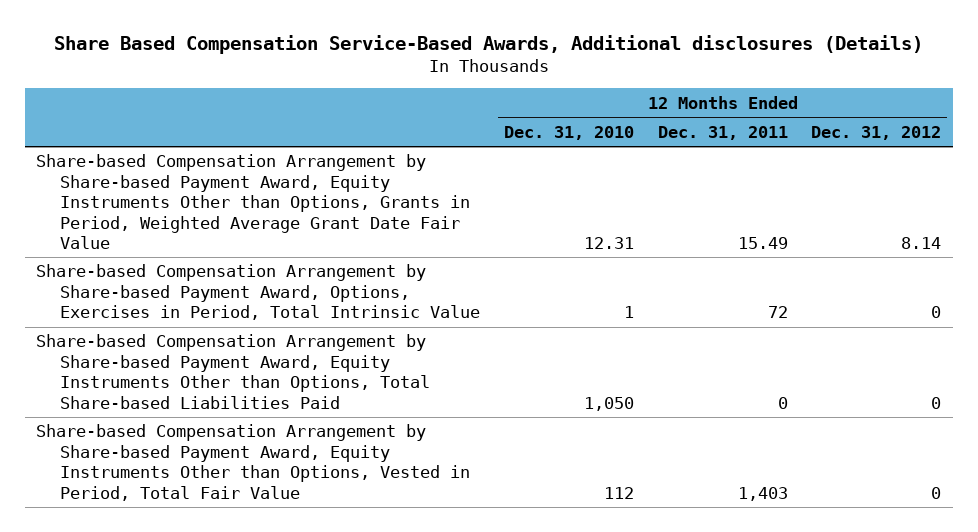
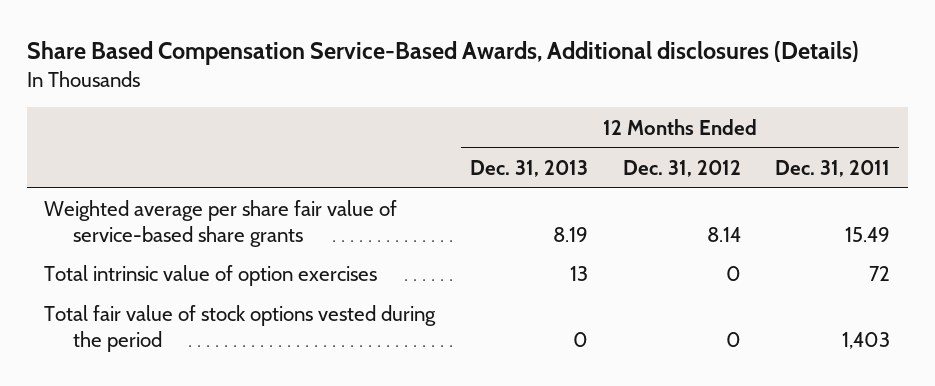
[504,125,635,140] Dec. 31, 2010 -> none
none -> [469,159,588,177] Dec. 31, 2013
[36,334,431,409] Share-based Compensation Arrangement by Share-based Payment Award, Equity Instruments Other than Options, Total Share-based Liabilities Paid -> none
[36,154,471,249] Share-based Compensation Arrangement by Share-based Payment Award, Equity Instruments Other than Options, Grants in Period, Weighted Average Grant Date Fair Value -> [44,200,398,247] Weighted average per share fair value of service-based share grants
[36,264,481,321] Share-based Compensation Arrangement by Share-based Payment Award, Options, Exercises in Period, Total Intrinsic Value -> [44,265,378,287] Total intrinsic value of option exercises
[36,424,471,501] Share-based Compensation Arrangement by Share-based Payment Award, Equity Instruments Other than Options, Vested in Period, Total Fair Value -> [44,305,437,352] Total fair value of stock options vested during the period

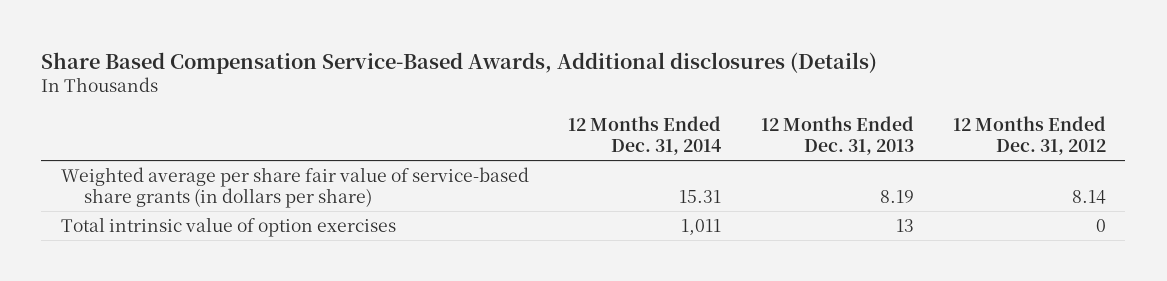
[775,159,891,177] Dec. 31, 2011 -> none
none -> [568,115,722,155] 12 Months Ended Dec. 31, 2014
[44,200,398,247] Weighted average per share fair value of service-based share grants -> [61,167,530,209] Weighted average per share fair value of service-based share grants (in dollars per share)
[44,305,437,352] Total fair value of stock options vested during the period -> none

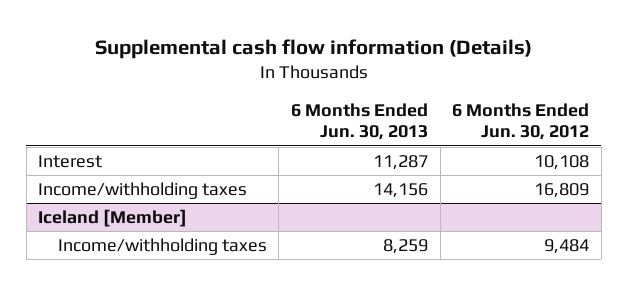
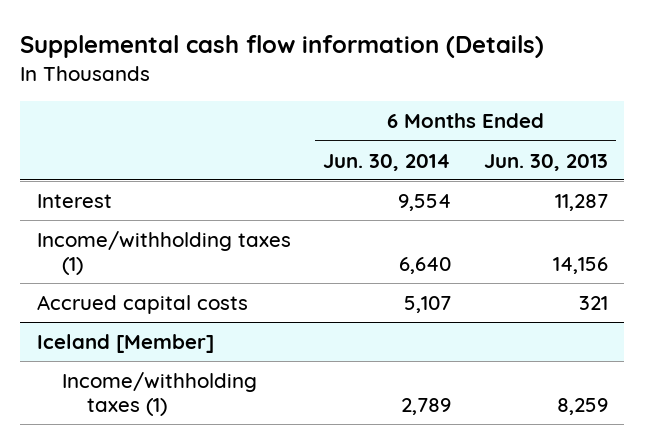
[452,102,590,141] 6 Months Ended Jun. 30, 2012 -> none
none -> [323,153,452,171] Jun. 30, 2014
[38,181,248,199] Income/withholding taxes -> [36,231,291,276] Income/withholding taxes (1)
none -> [36,295,248,315] Accrued capital costs
[57,237,267,255] Income/withholding taxes -> [61,372,257,417] Income/withholding taxes (1)

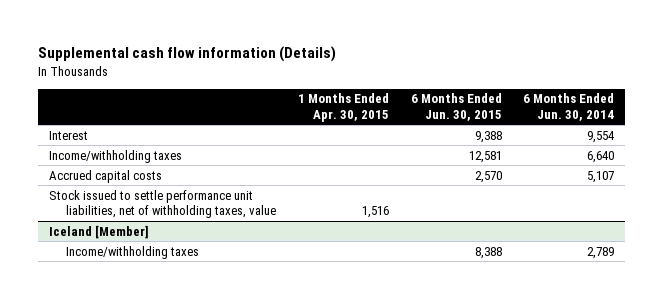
[483,153,608,171] Jun. 30, 2013 -> none
none -> [297,93,389,122] 1 Months Ended Apr. 30, 2015
none -> [410,93,502,121] 6 Months Ended Jun. 30, 2015
[36,231,291,276] Income/withholding taxes (1) -> [49,149,183,163] Income/withholding taxes
none -> [49,189,277,219] Stock issued to settle performance unit liabilities, net of withholding taxes, value
[61,372,257,417] Income/withholding taxes (1) -> [66,245,200,259] Income/withholding taxes

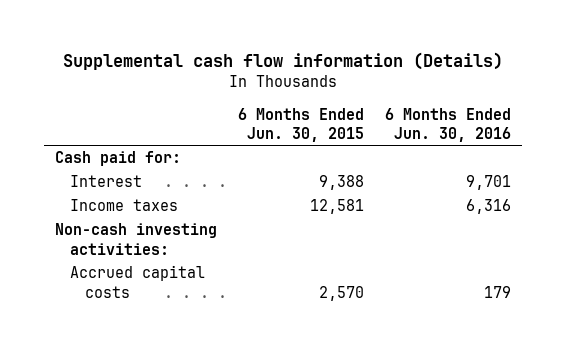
[297,93,389,122] 1 Months Ended Apr. 30, 2015 -> none
[523,93,615,121] 6 Months Ended Jun. 30, 2014 -> none
none -> [385,107,512,142] 6 Months Ended Jun. 30, 2016
none -> [54,151,181,167] Cash paid for:
[49,149,183,163] Income/withholding taxes -> [69,199,178,212] Income taxes
none -> [54,223,217,255] Non-cash investing activities:
[49,189,277,219] Stock issued to settle performance unit liabilities, net of withholding taxes, value -> none
[49,224,150,239] Iceland [Member] -> none
[66,245,200,259] Income/withholding taxes -> none

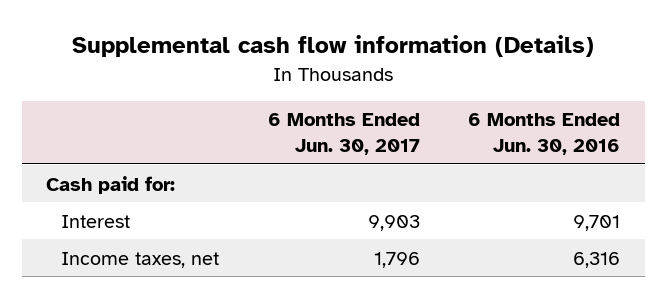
[238,107,365,142] 6 Months Ended Jun. 30, 2015 -> none
none -> [267,113,420,155] 6 Months Ended Jun. 30, 2017
[54,223,217,255] Non-cash investing activities: -> none
[69,265,205,298] Accrued capital costs -> none
[69,199,178,212] Income taxes -> [61,251,220,268] Income taxes, net

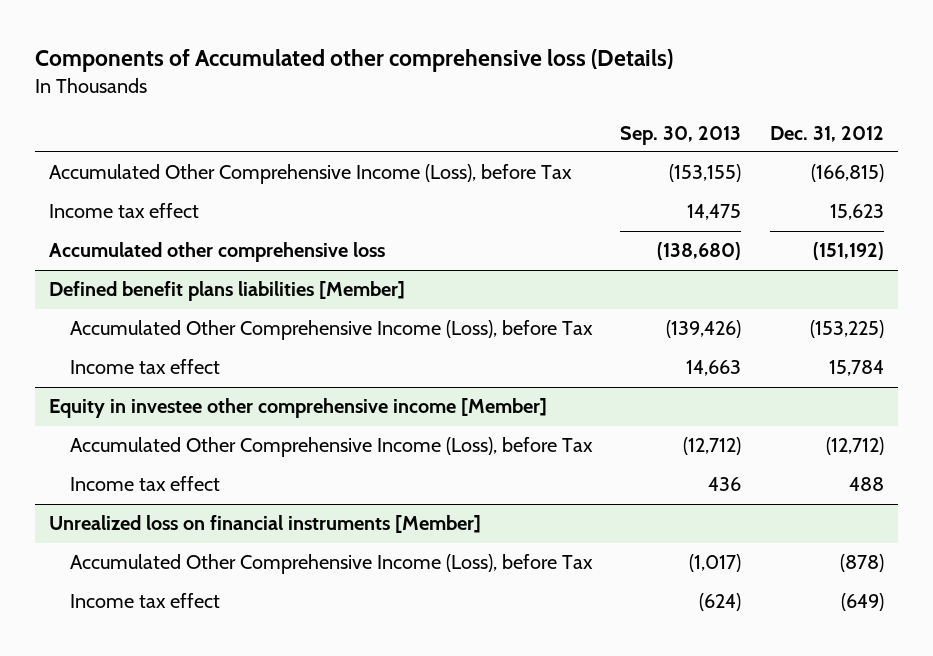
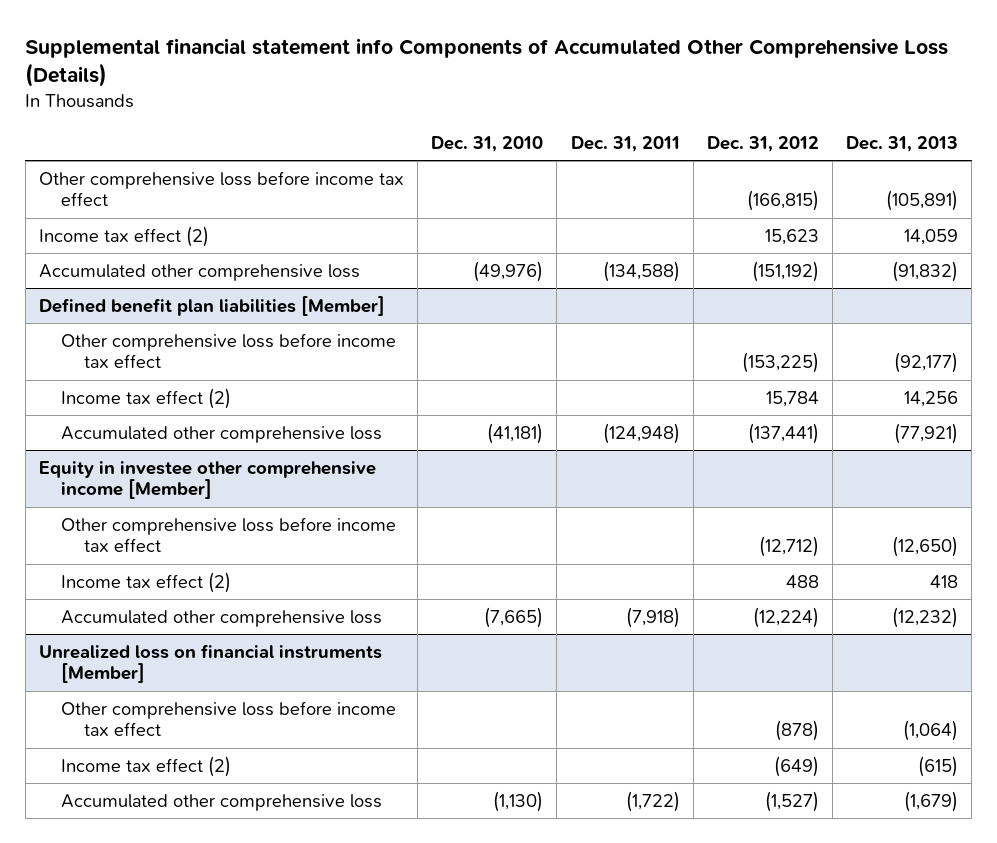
[35,49,674,73] Components of Accumulated other comprehensive loss (Details) -> [25,37,949,88] Supplemental financial statement info Components of Accumulated Other Comprehensive Loss (Details)
[620,125,742,145] Sep. 30, 2013 -> none
none -> [431,136,544,153] Dec. 31, 2010
none -> [570,136,680,153] Dec. 31, 2011
none -> [846,136,959,153] Dec. 31, 2013
[49,164,573,185] Accumulated Other Comprehensive Income (Loss), before Tax -> [38,170,404,207] Other comprehensive loss before income tax effect
[49,203,200,219] Income tax effect -> [38,225,209,247] Income tax effect (2)
[49,281,406,302] Defined benefit plans liabilities [Member] -> [38,295,385,316] Defined benefit plan liabilities [Member]
[69,320,593,341] Accumulated Other Comprehensive Income (Loss), before Tax -> [61,332,397,369] Other comprehensive loss before income tax effect
[69,359,220,375] Income tax effect -> [61,387,232,409] Income tax effect (2)
none -> [61,425,383,443] Accumulated other comprehensive loss
[69,437,593,458] Accumulated Other Comprehensive Income (Loss), before Tax -> [61,516,397,553] Other comprehensive loss before income tax effect
[69,476,220,492] Income tax effect -> [61,571,232,593] Income tax effect (2)
none -> [61,609,383,627] Accumulated other comprehensive loss
[69,554,593,575] Accumulated Other Comprehensive Income (Loss), before Tax -> [61,700,397,737] Other comprehensive loss before income tax effect
[69,593,220,609] Income tax effect -> [61,755,232,777] Income tax effect (2)
none -> [61,793,383,811] Accumulated other comprehensive loss

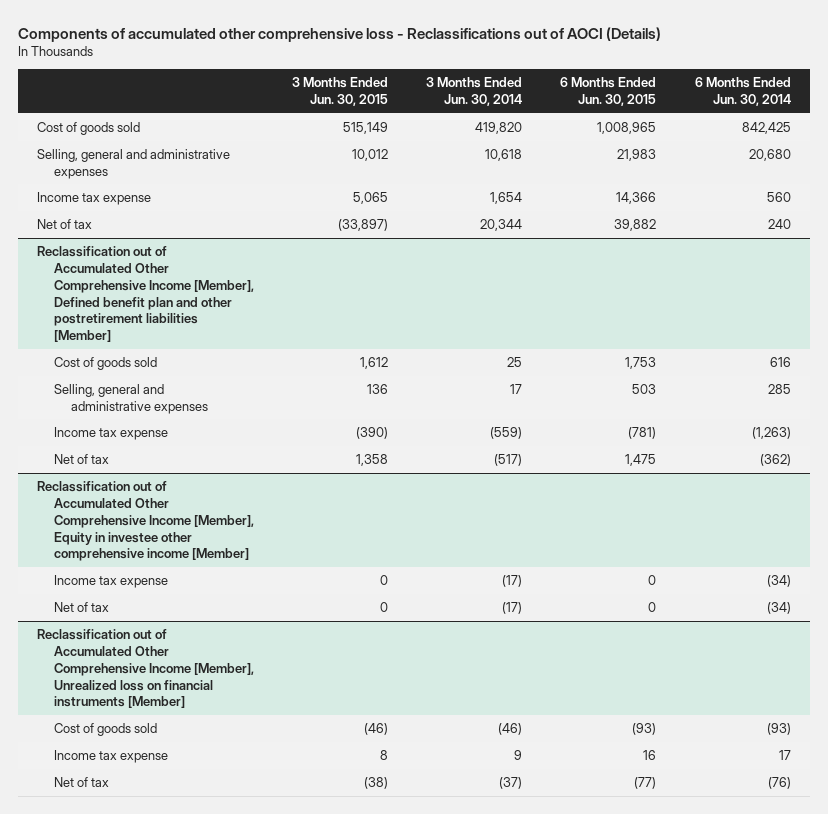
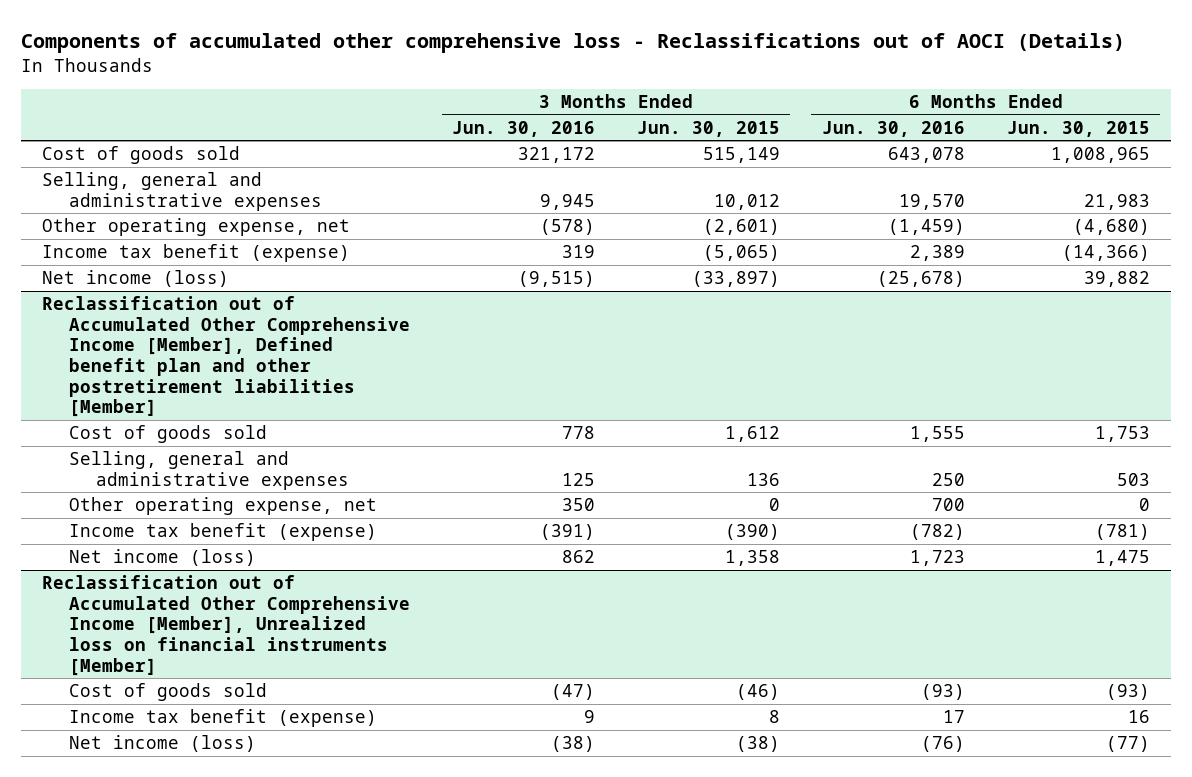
[426,77,523,107] 3 Months Ended Jun. 30, 2014 -> none
[694,77,791,107] 6 Months Ended Jun. 30, 2014 -> none
none -> [452,120,596,137] Jun. 30, 2016
none -> [821,120,965,137] Jun. 30, 2016
none -> [42,218,351,237] Other operating expense, net
[37,192,152,206] Income tax expense -> [42,244,351,263] Income tax benefit (expense)
[353,192,389,205] 5,065 -> [702,245,780,262] (5,065)
[616,192,657,205] 14,366 -> [1061,245,1150,262] (14,366)
[37,219,93,230] Net of tax -> [42,270,230,288] Net income (loss)
[37,481,255,562] Reclassification out of Accumulated Other Comprehensive Income [Member], Equity in investee other comprehensive income [Member] -> none
[54,575,169,589] Income tax expense -> none
[54,602,110,613] Net of tax -> none
none -> [69,497,378,516] Other operating expense, net
[54,427,169,441] Income tax expense -> [69,523,378,542] Income tax benefit (expense)
[54,454,110,465] Net of tax -> [69,549,257,567] Net income (loss)
[54,750,169,764] Income tax expense -> [69,709,378,728] Income tax benefit (expense)
[54,777,110,788] Net of tax -> [69,735,257,753] Net income (loss)

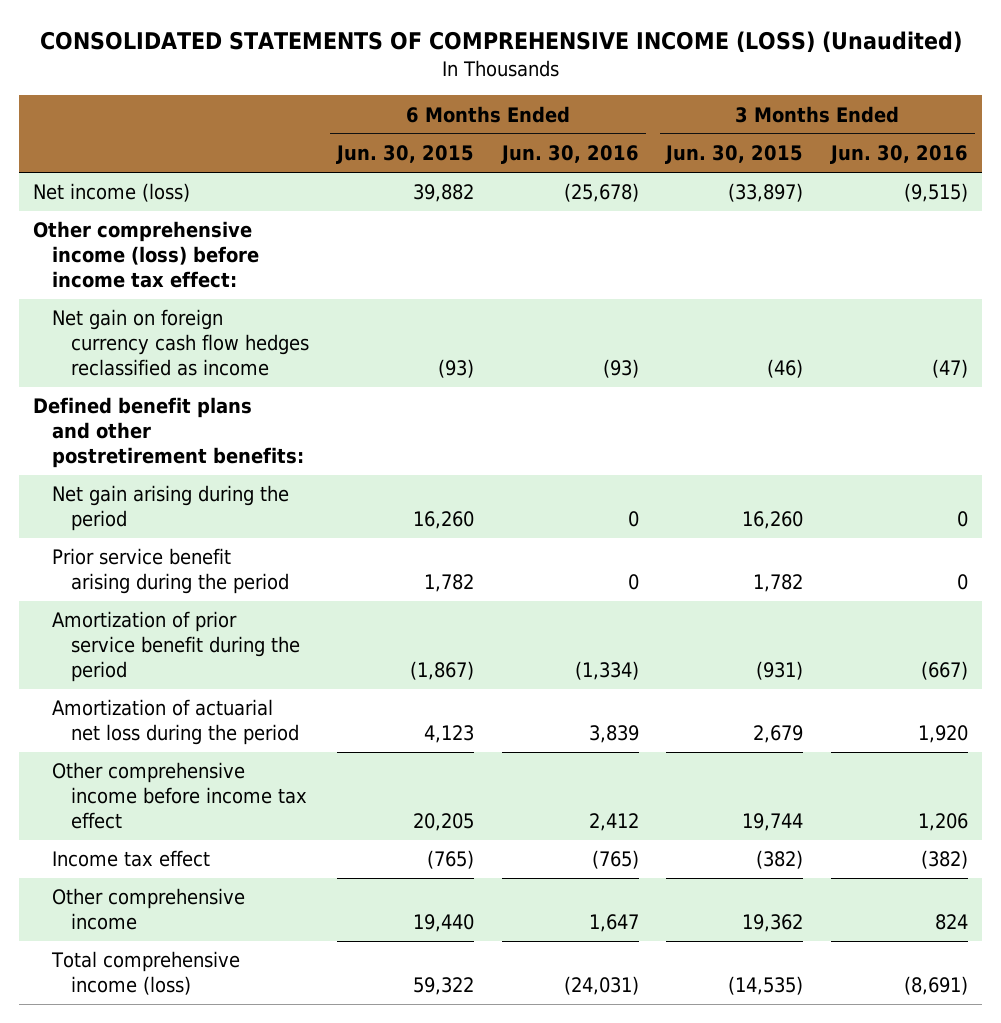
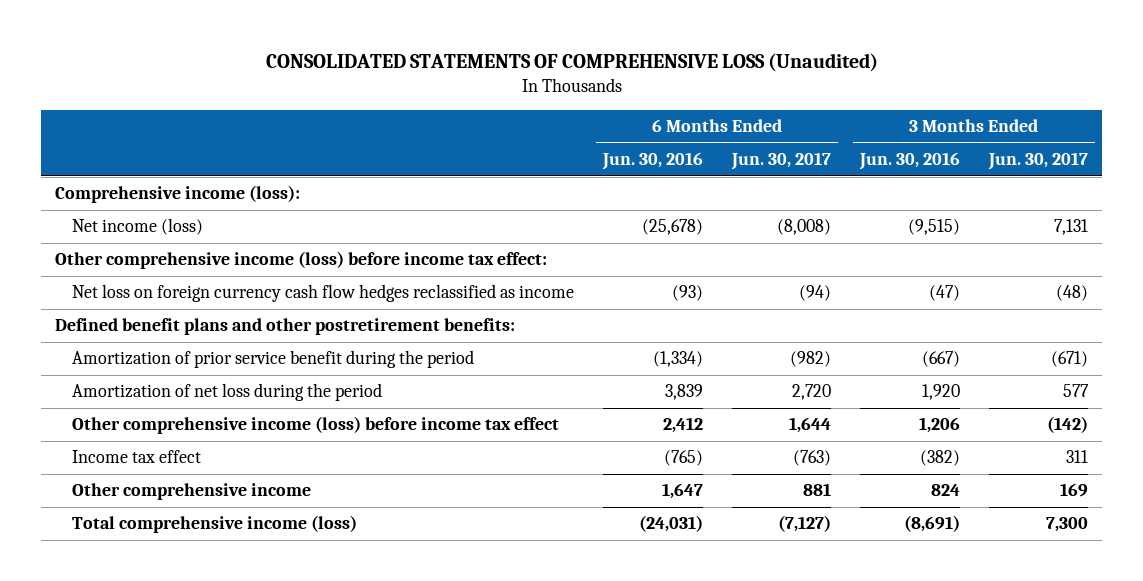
[39,31,962,54] CONSOLIDATED STATEMENTS OF COMPREHENSIVE INCOME (LOSS) (Unaudited) -> [265,53,878,73] CONSOLIDATED STATEMENTS OF COMPREHENSIVE LOSS (Unaudited)
[336,145,475,165] Jun. 30, 2015 -> none
[665,145,804,165] Jun. 30, 2015 -> none
none -> [730,152,831,171] Jun. 30, 2017
none -> [987,152,1088,171] Jun. 30, 2017
none -> [55,185,301,204] Comprehensive income (loss):
[52,309,310,376] Net gain on foreign currency cash flow hedges reclassified as income -> [71,284,574,303] Net loss on foreign currency cash flow hedges reclassified as income
[52,485,290,531] Net gain arising during the period -> none
[52,548,290,594] Prior service benefit arising during the period -> none
[52,699,300,745] Amortization of actuarial net loss during the period -> [71,383,382,402] Amortization of net loss during the period
[52,762,308,829] Other comprehensive income before income tax effect -> [71,416,559,435] Other comprehensive income (loss) before income tax effect

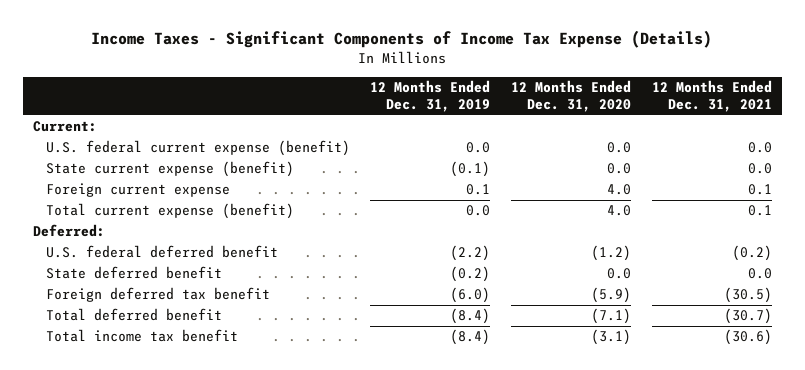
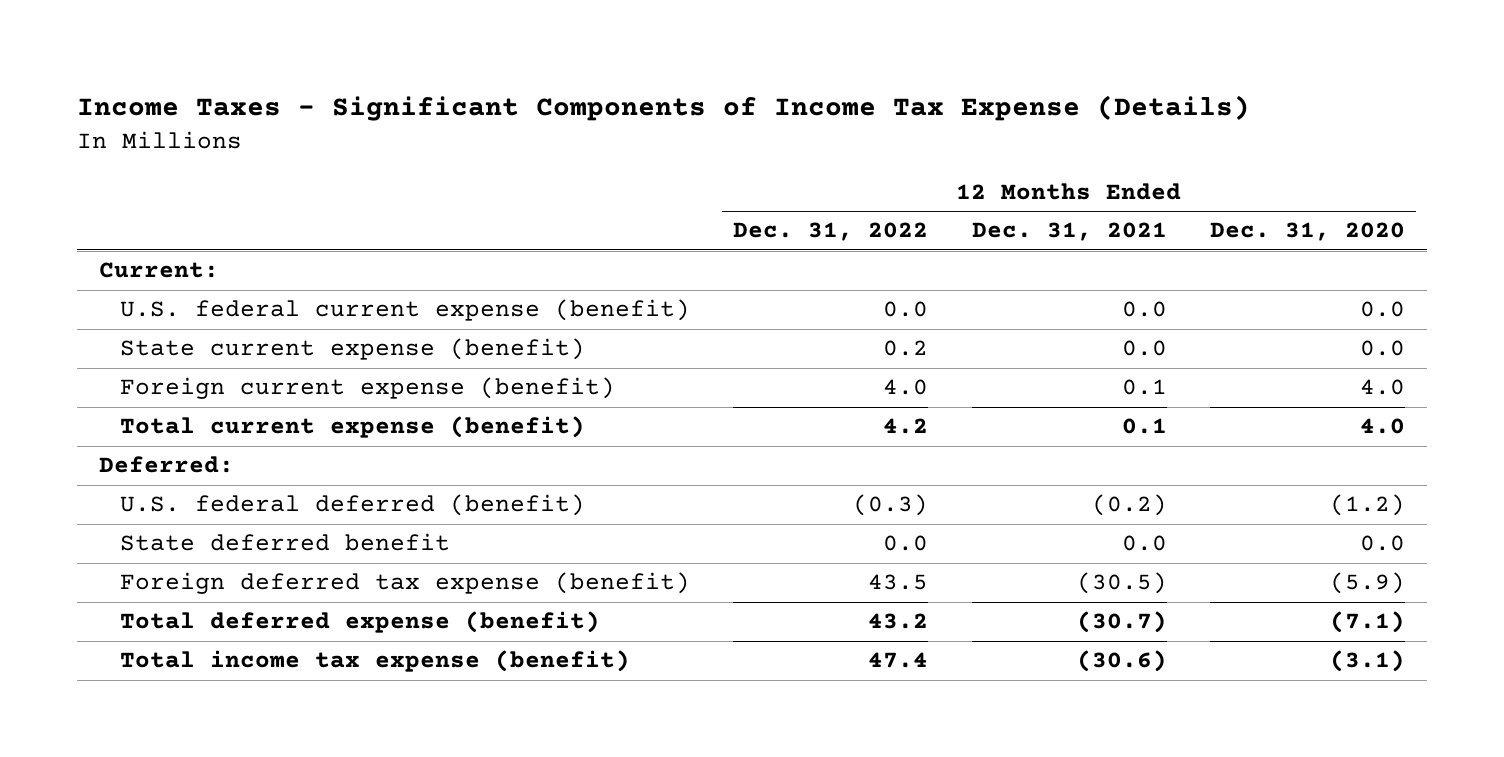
[370,80,491,113] 12 Months Ended Dec. 31, 2019 -> none
none -> [733,222,929,242] Dec. 31, 2022
[45,183,230,198] Foreign current expense -> [119,377,615,400] Foreign current expense (benefit)
[45,245,278,259] U.S. federal deferred benefit -> [119,494,585,517] U.S. federal deferred (benefit)
[45,287,270,303] Foreign deferred tax benefit -> [119,572,690,595] Foreign deferred tax expense (benefit)
[45,308,222,322] Total deferred benefit -> [119,611,600,634] Total deferred expense (benefit)
[45,329,238,343] Total income tax benefit -> [119,650,630,673] Total income tax expense (benefit)

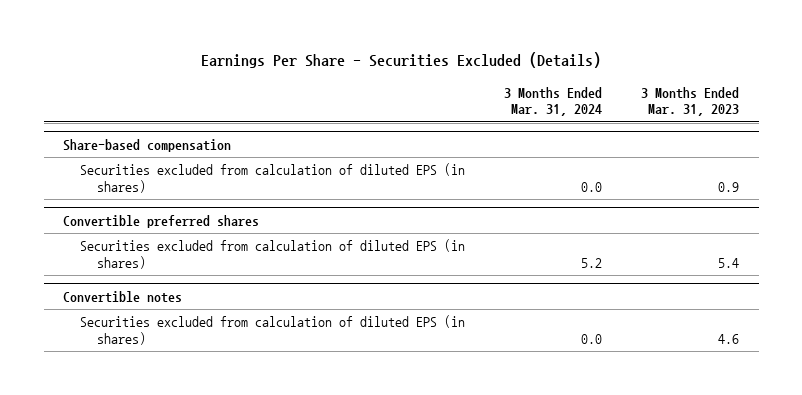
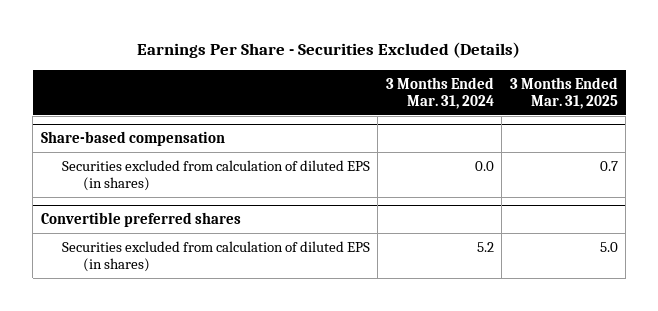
[641,86,740,117] 3 Months Ended Mar. 31, 2023 -> none
none -> [509,76,618,109] 3 Months Ended Mar. 31, 2025
[63,290,183,303] Convertible notes -> none
[80,315,466,345] Securities excluded from calculation of diluted EPS (in shares) -> none

